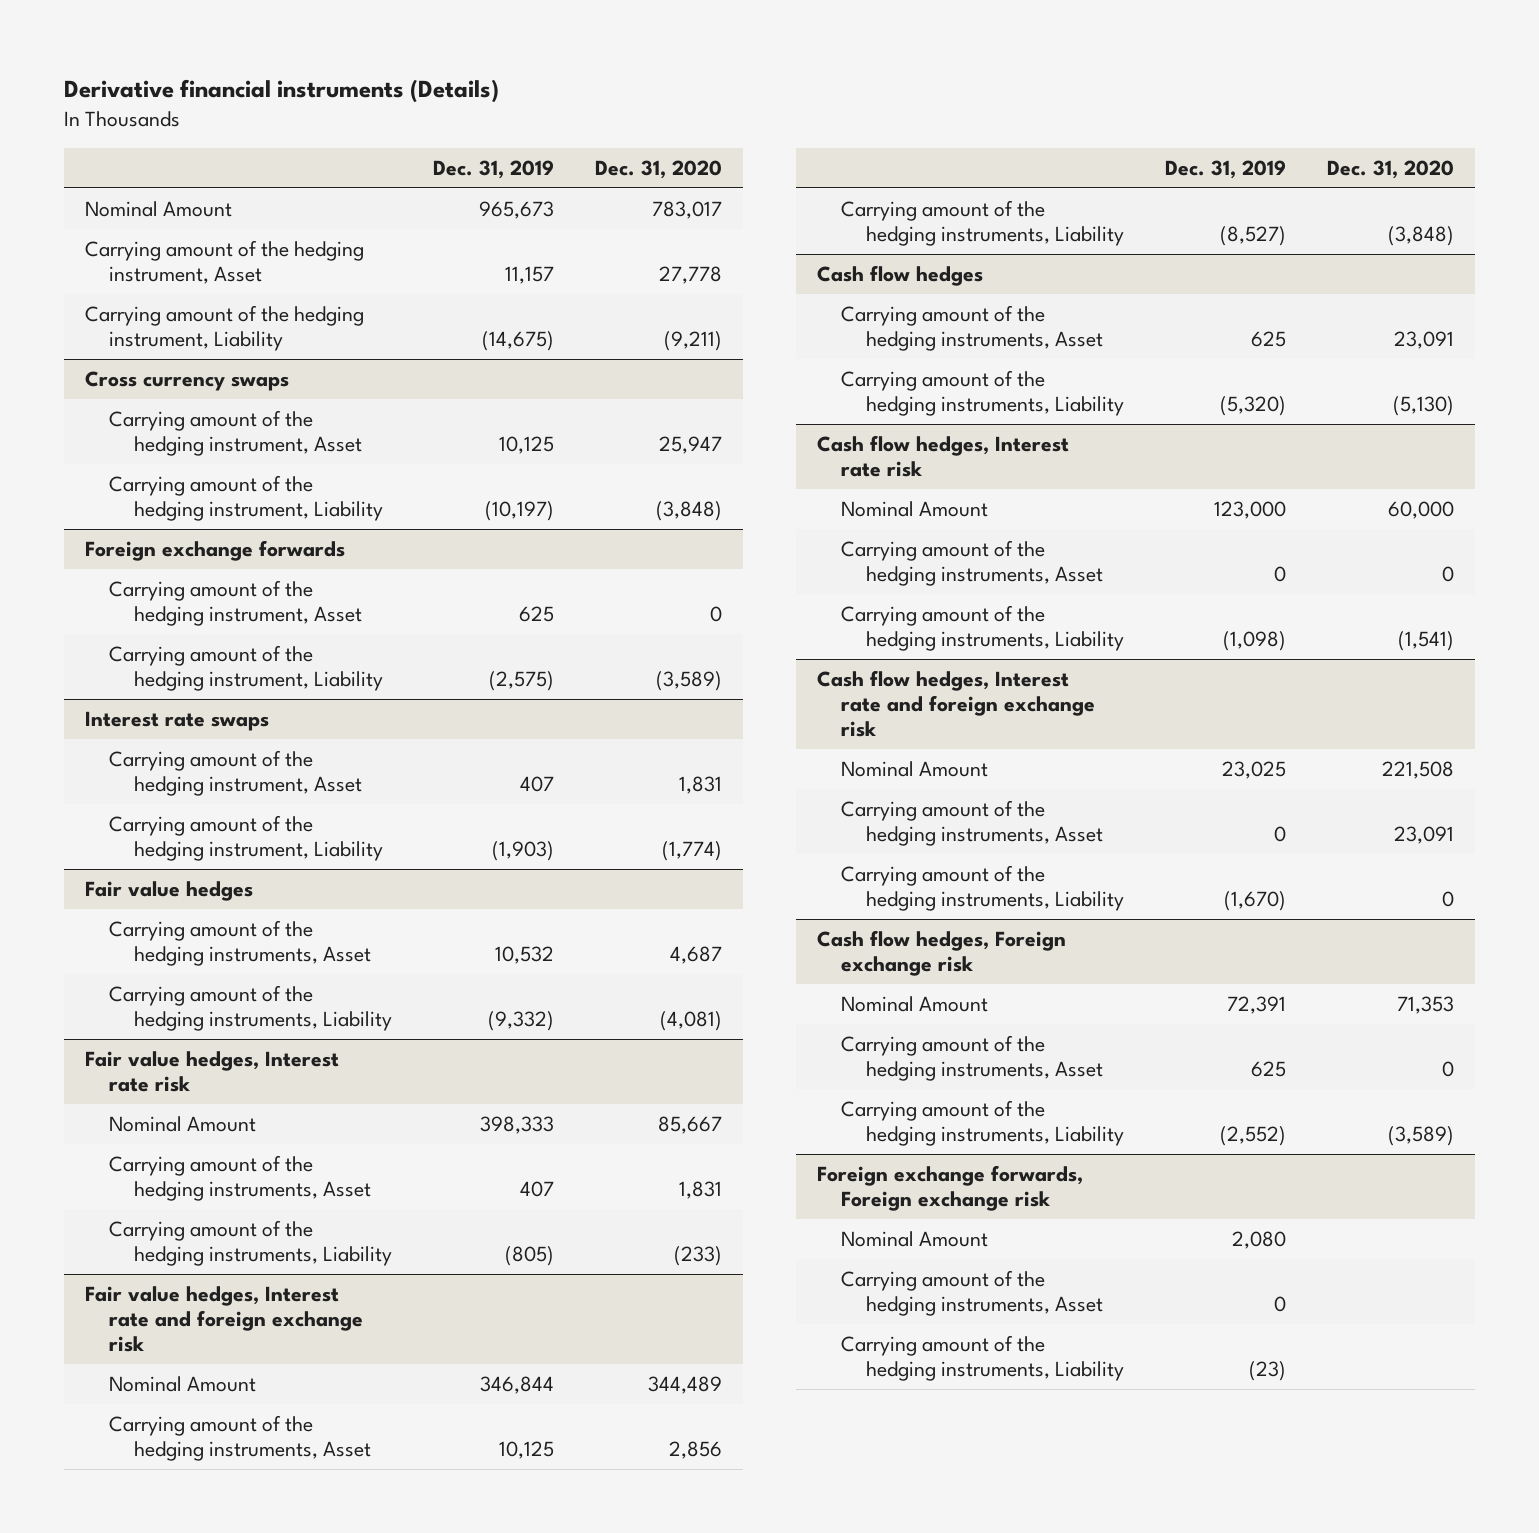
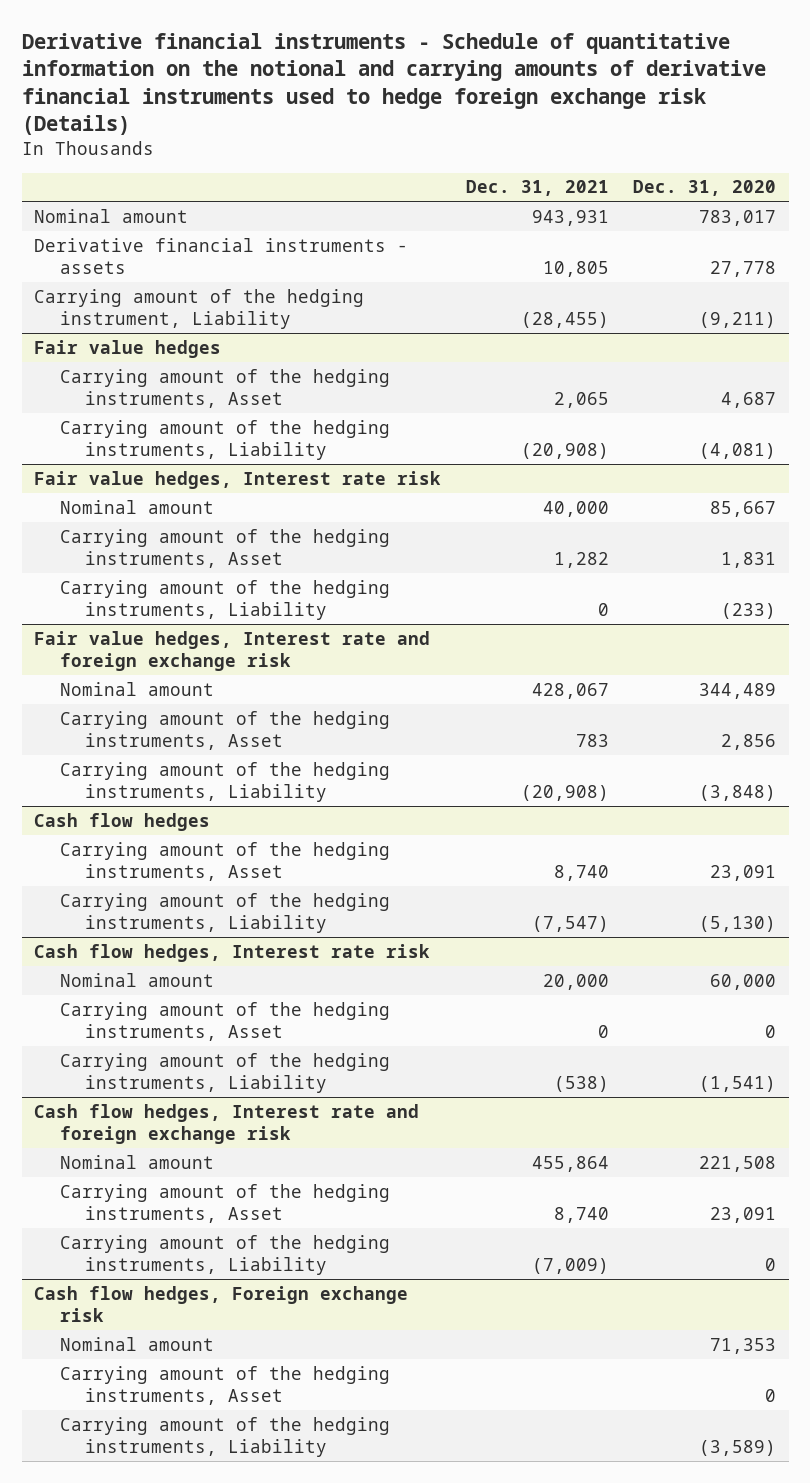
[64,79,500,104] Derivative financial instruments (Details) -> [21,32,766,136] Derivative financial instruments - Schedule of quantitative information on the notional and carrying amounts of derivative financial instruments used to hedge foreign exchange risk (Details)
[432,159,554,179] Dec. 31, 2019 -> none
none -> [465,180,609,197] Dec. 31, 2021
[84,201,232,218] Nominal Amount -> [33,208,188,223] Nominal amount
[84,240,364,284] Carrying amount of the hedging instrument, Asset -> [33,237,408,275] Derivative financial instruments - assets
[84,371,289,392] Cross currency swaps -> none
[109,410,362,456] Carrying amount of the hedging instrument, Asset -> none
[109,475,383,521] Carrying amount of the hedging instrument, Liability -> none
[84,540,345,562] Foreign exchange forwards -> none
[109,580,362,626] Carrying amount of the hedging instrument, Asset -> none
[109,645,383,691] Carrying amount of the hedging instrument, Liability -> none
[84,711,269,732] Interest rate swaps -> none
[109,750,362,796] Carrying amount of the hedging instrument, Asset -> none
[109,815,383,861] Carrying amount of the hedging instrument, Liability -> none
[109,1116,257,1133] Nominal Amount -> [59,499,214,514] Nominal amount
[109,1376,257,1393] Nominal Amount -> [59,681,214,696] Nominal amount
[841,501,989,518] Nominal Amount -> [59,972,214,987] Nominal amount
[841,761,989,778] Nominal Amount -> [59,1154,214,1169] Nominal amount
[841,996,989,1013] Nominal Amount -> [59,1336,214,1351] Nominal amount
[816,1165,1083,1211] Foreign exchange forwards, Foreign exchange risk -> none
[841,1231,989,1248] Nominal Amount -> none
[841,1270,1103,1316] Carrying amount of the hedging instruments, Asset -> none
[841,1335,1124,1381] Carrying amount of the hedging instruments, Liability -> none

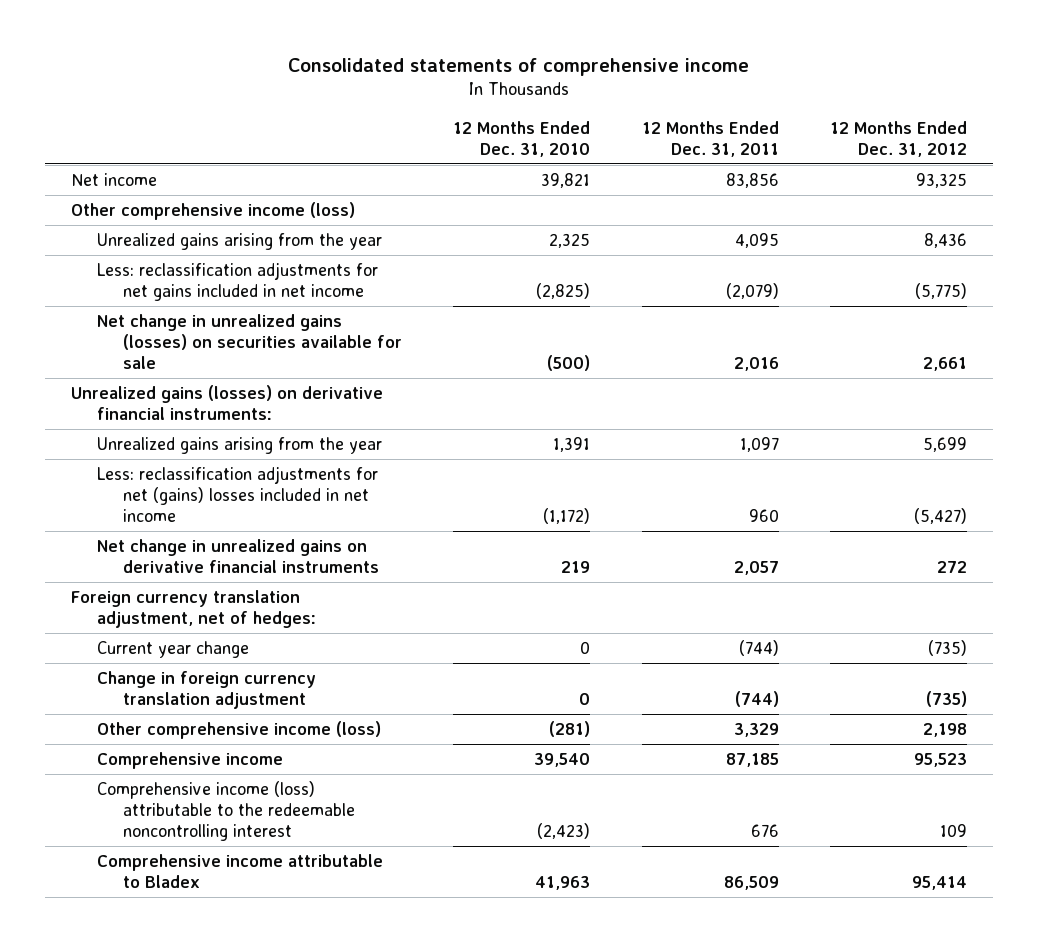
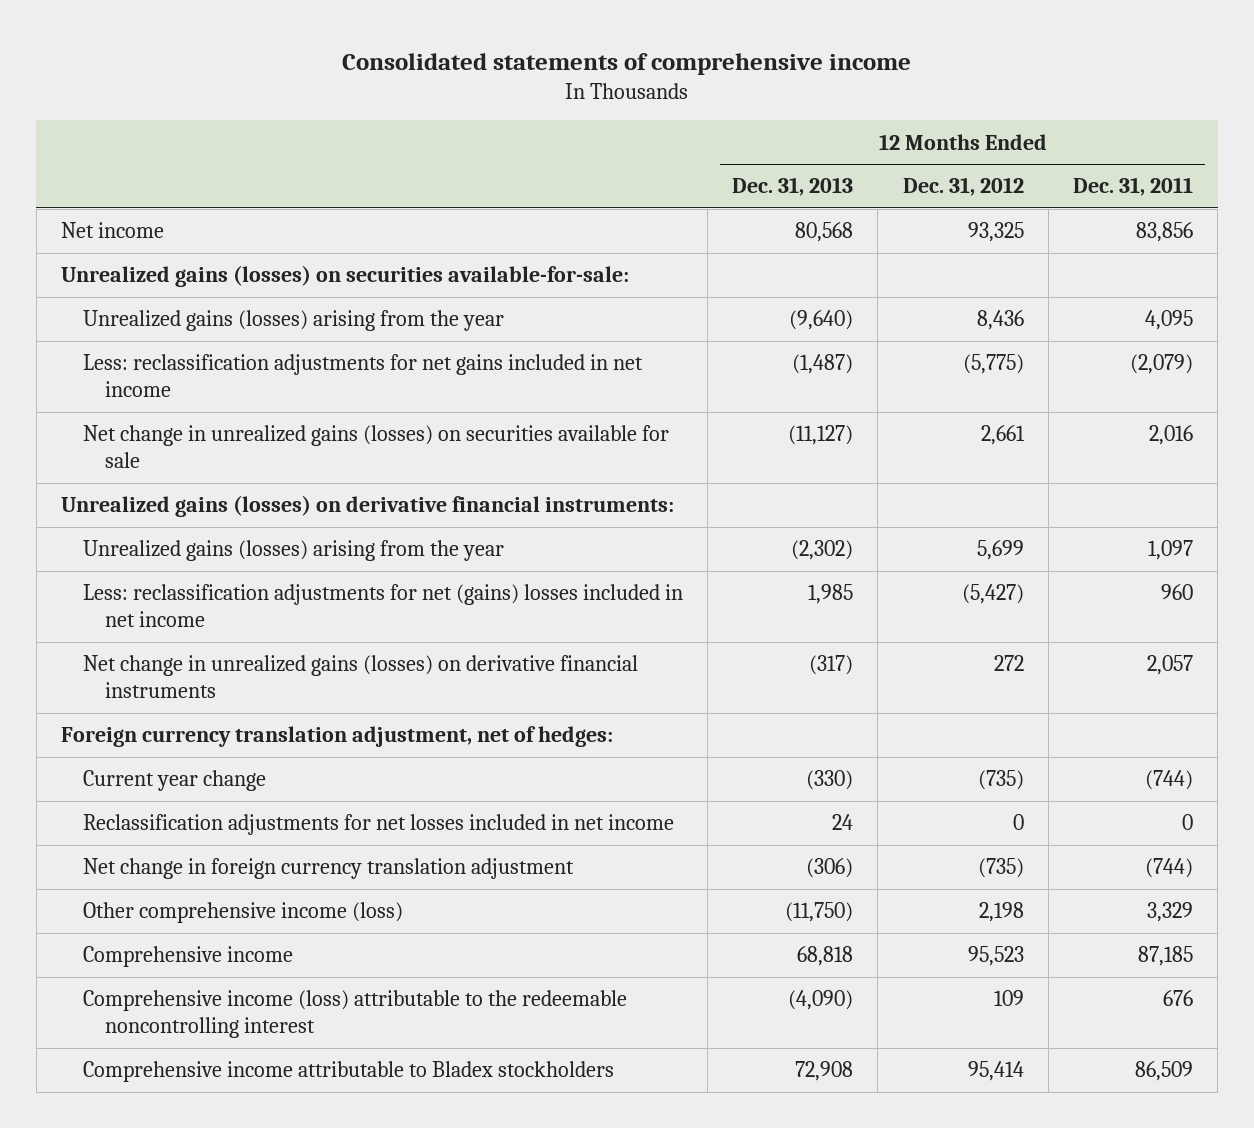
[453,120,591,157] 12 Months Ended Dec. 31, 2010 -> none
none -> [732,177,854,197] Dec. 31, 2013
[70,201,355,220] Other comprehensive income (loss) -> none
none -> [60,265,629,288] Unrealized gains (losses) on securities available-for-sale:
[96,232,382,250] Unrealized gains arising from the year -> [82,310,504,332] Unrealized gains (losses) arising from the year
[96,436,382,454] Unrealized gains arising from the year -> [82,540,504,562] Unrealized gains (losses) arising from the year
[96,538,379,573] Net change in unrealized gains on derivative financial instruments -> [82,655,638,699] Net change in unrealized gains (losses) on derivative financial instruments
none -> [82,814,674,836] Reclassification adjustments for net losses included in net income
[96,670,316,709] Change in foreign currency translation adjustment -> [82,858,574,880] Net change in foreign currency translation adjustment
[96,853,383,888] Comprehensive income attributable to Bladex -> [82,1061,614,1083] Comprehensive income attributable to Bladex stockholders

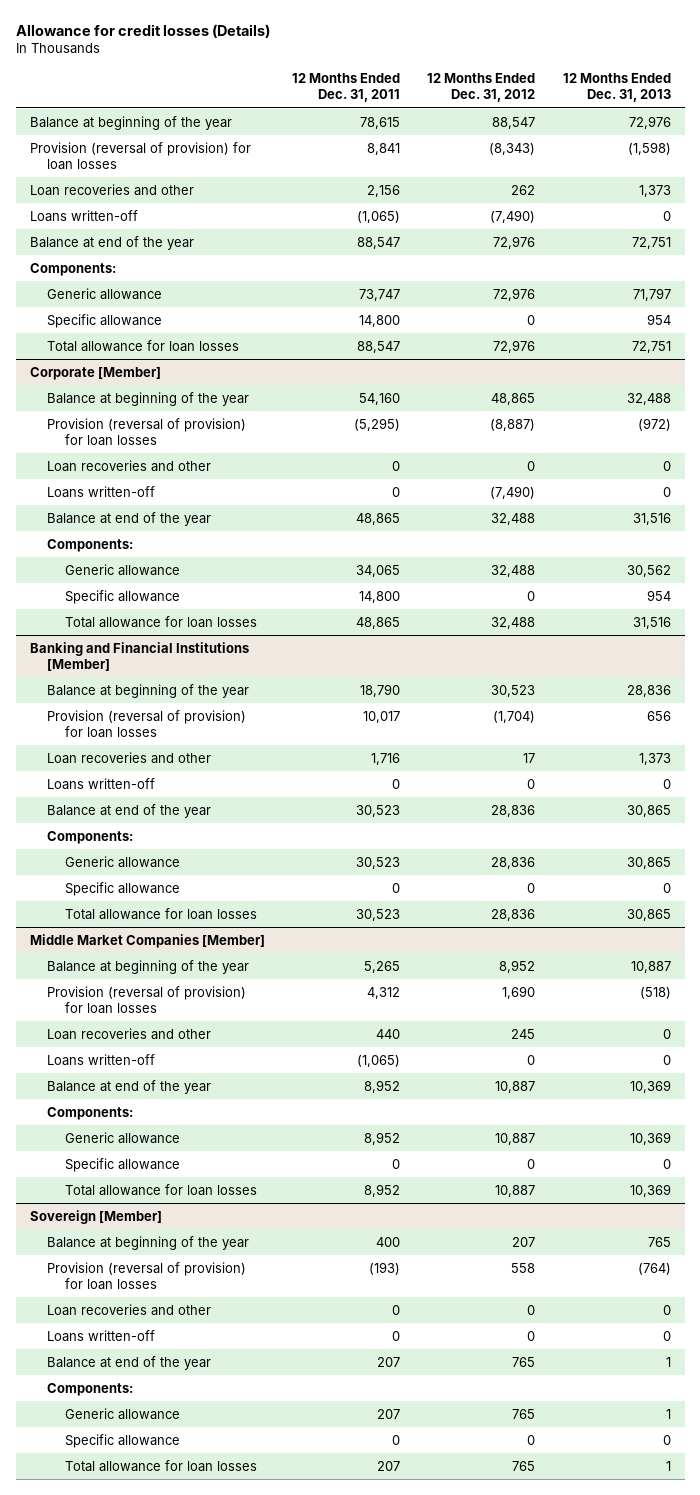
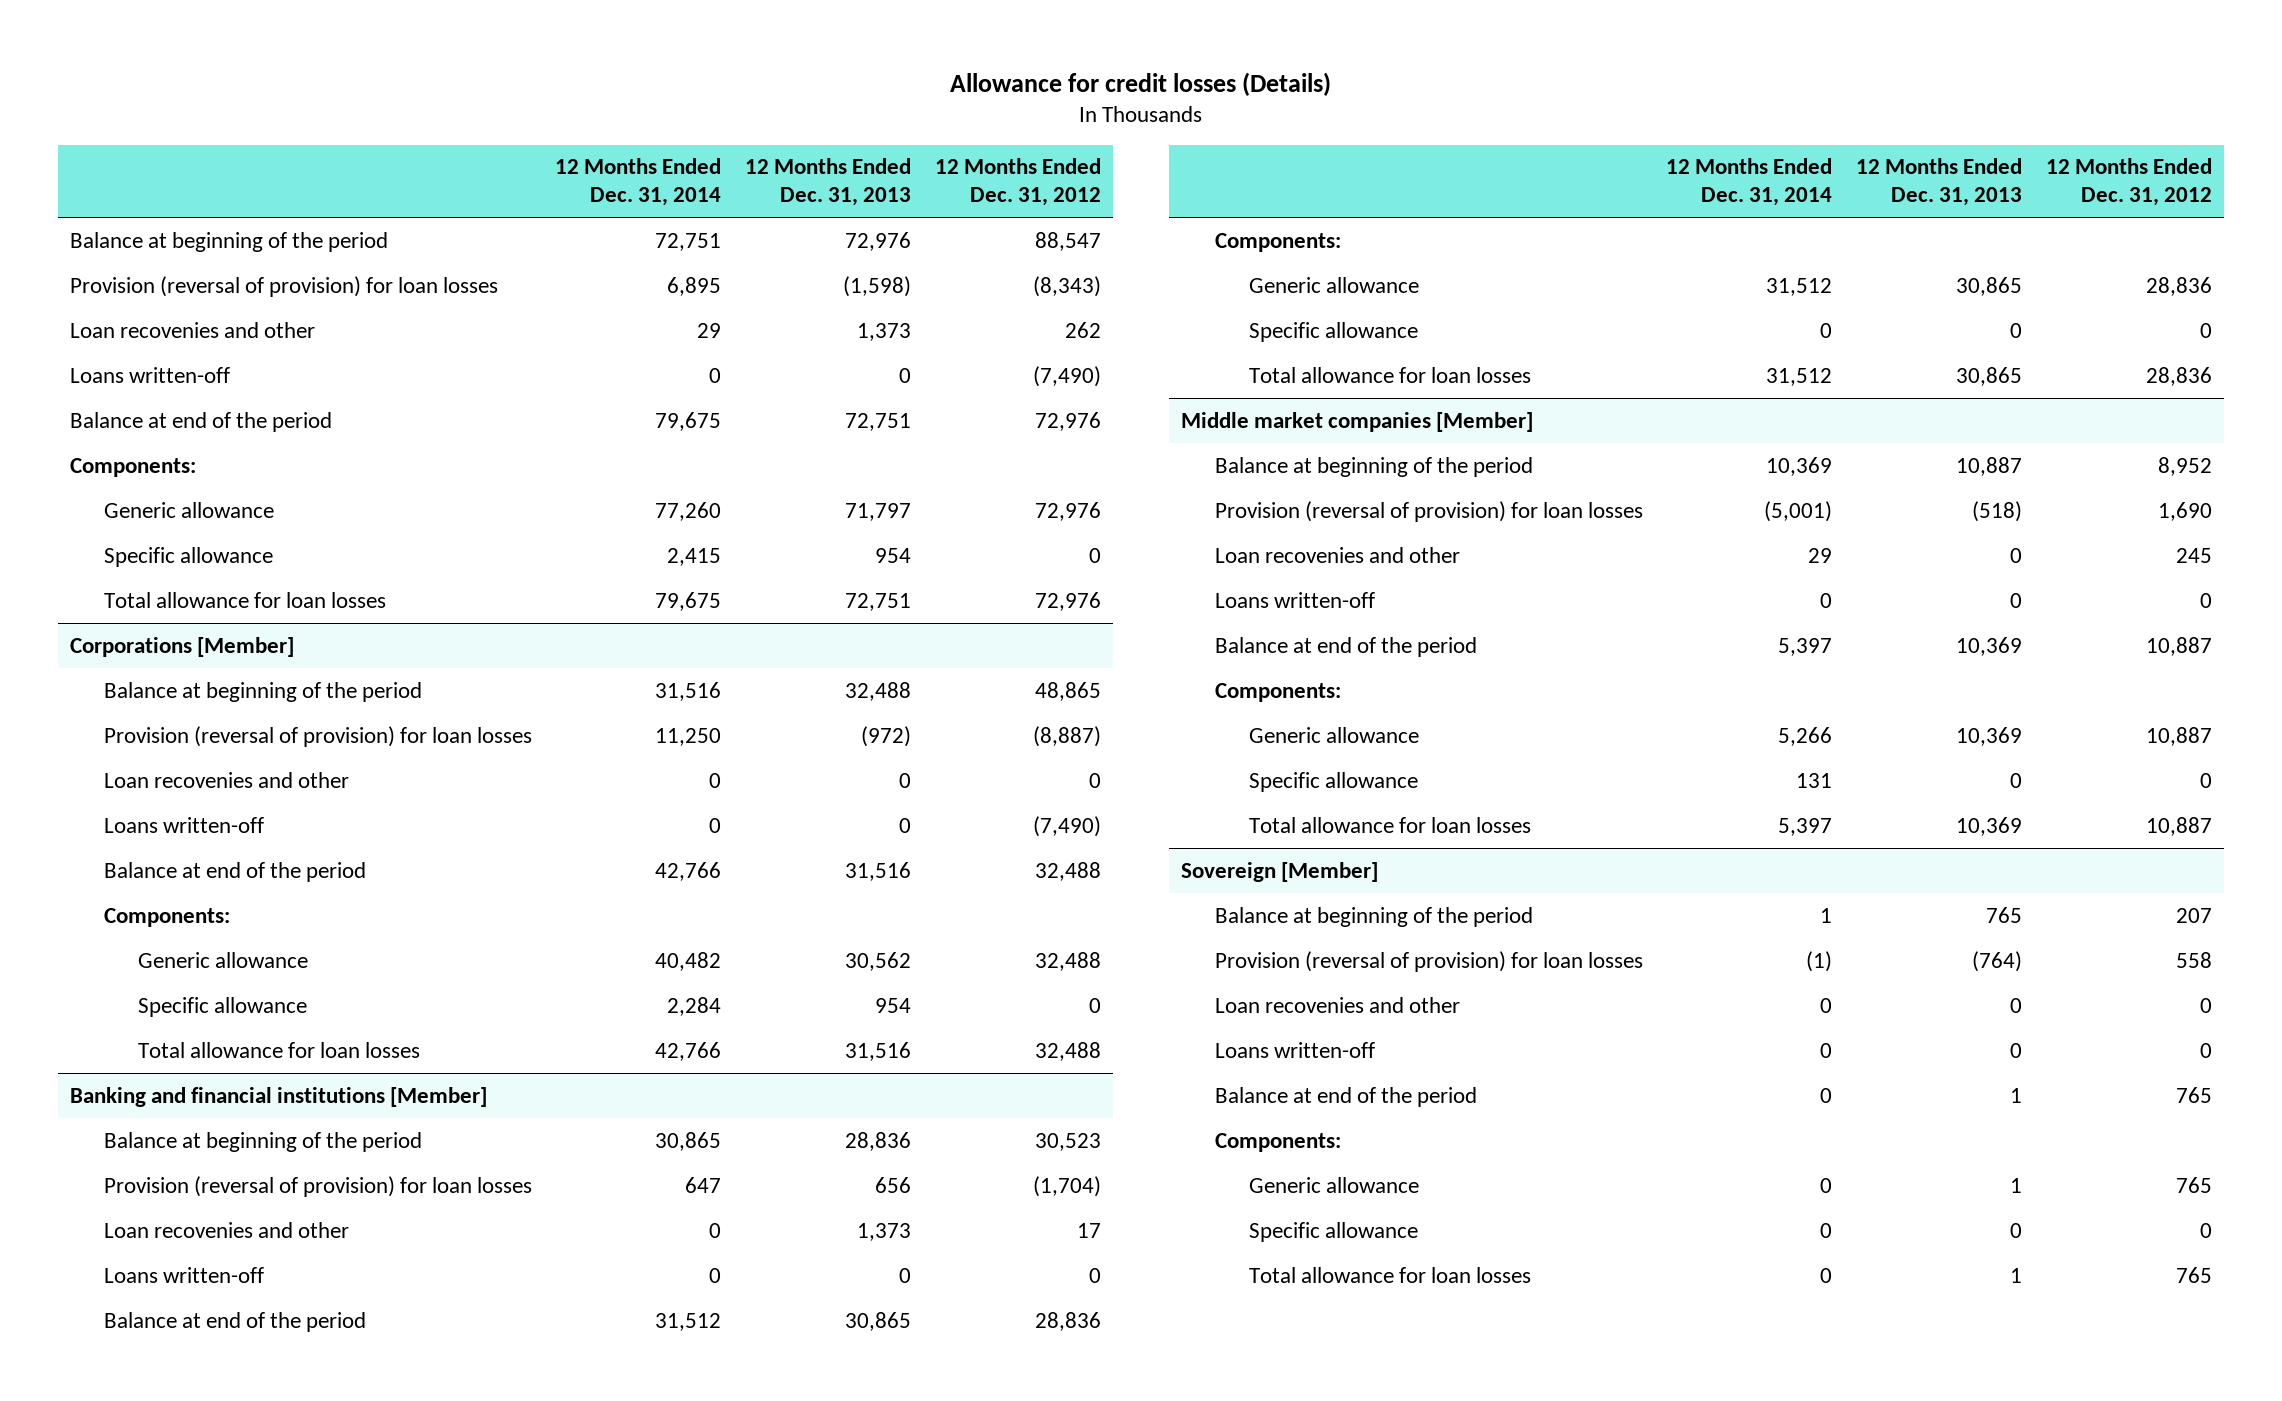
[291,73,400,103] 12 Months Ended Dec. 31, 2011 -> none
none -> [555,158,722,207] 12 Months Ended Dec. 31, 2014
[29,115,232,130] Balance at beginning of the year -> [69,231,388,252] Balance at beginning of the period
[29,183,194,196] Loan recoveries and other -> [69,321,315,338] Loan recovenies and other
[29,235,194,250] Balance at end of the year -> [69,411,332,432] Balance at end of the period
[29,366,161,380] Corporate [Member] -> none
none -> [69,636,294,657] Corporations [Member]
[47,391,250,406] Balance at beginning of the year -> [103,681,422,702] Balance at beginning of the period
[47,459,212,472] Loan recoveries and other -> [103,771,349,788] Loan recovenies and other
[47,511,212,526] Balance at end of the year -> [103,861,366,882] Balance at end of the period
[29,641,249,671] Banking and Financial Institutions [Member] -> [69,1086,487,1107] Banking and financial institutions [Member]
[47,683,250,698] Balance at beginning of the year -> [103,1131,422,1152] Balance at beginning of the period
[47,751,212,764] Loan recoveries and other -> [103,1221,349,1238] Loan recovenies and other
[47,803,212,818] Balance at end of the year -> [103,1311,366,1332] Balance at end of the period
[29,933,265,948] Middle Market Companies [Member] -> [1180,411,1533,432] Middle market companies [Member]
[47,959,250,974] Balance at beginning of the year -> [1214,456,1533,477] Balance at beginning of the period
[47,1027,212,1040] Loan recoveries and other -> [1214,546,1460,563] Loan recovenies and other
[47,1079,212,1094] Balance at end of the year -> [1214,636,1477,657] Balance at end of the period
[47,1235,250,1250] Balance at beginning of the year -> [1214,906,1533,927] Balance at beginning of the period
[47,1303,212,1316] Loan recoveries and other -> [1214,996,1460,1013] Loan recovenies and other
[47,1355,212,1370] Balance at end of the year -> [1214,1086,1477,1107] Balance at end of the period

